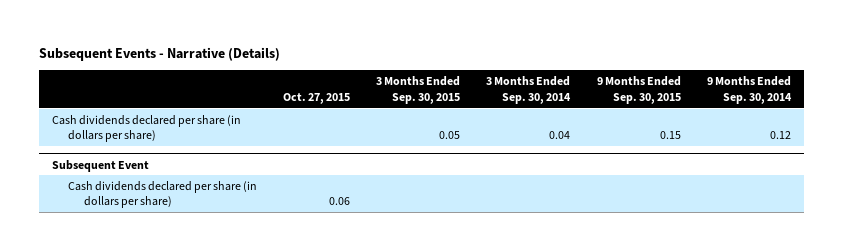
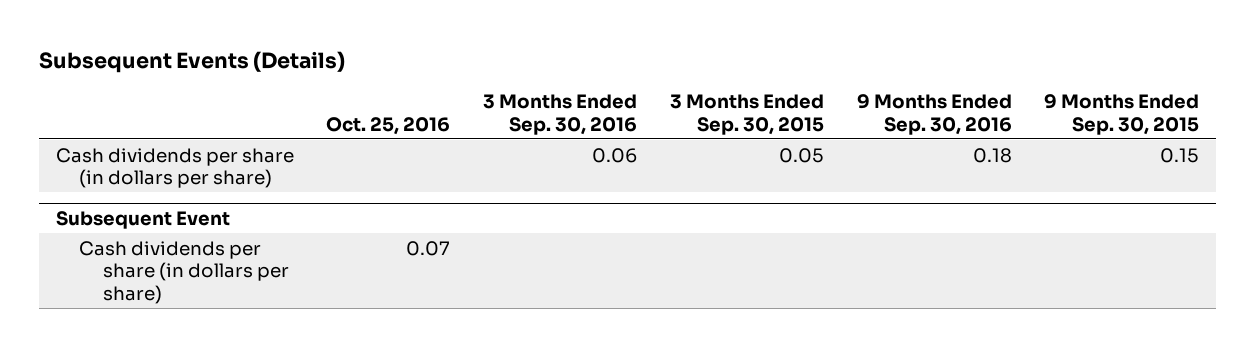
[39,47,281,62] Subsequent Events - Narrative (Details) -> [39,50,346,73] Subsequent Events (Details)
[283,92,351,104] Oct. 27, 2015 -> none
[486,76,572,104] 3 Months Ended Sep. 30, 2014 -> none
[706,76,792,104] 9 Months Ended Sep. 30, 2014 -> none
none -> [326,116,451,135] Oct. 25, 2016
none -> [483,94,638,135] 3 Months Ended Sep. 30, 2016
none -> [856,94,1012,135] 9 Months Ended Sep. 30, 2016
[52,114,242,143] Cash dividends declared per share (in dollars per share) -> [55,147,294,189] Cash dividends per share (in dollars per share)
[68,180,258,209] Cash dividends declared per share (in dollars per share) -> [79,240,289,304] Cash dividends per share (in dollars per share)

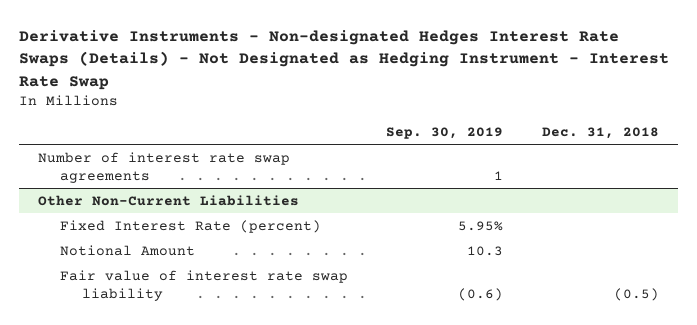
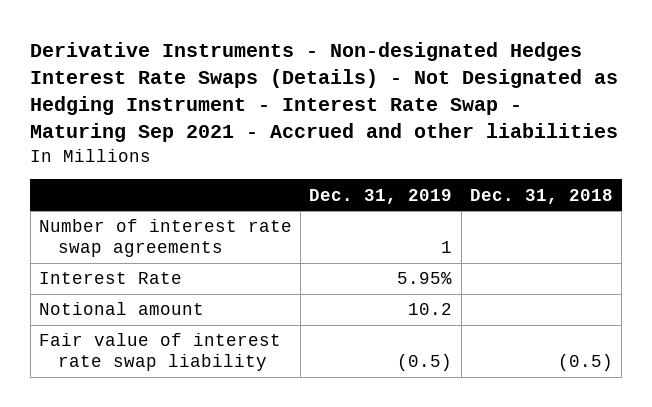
[18,29,669,90] Derivative Instruments - Non-designated Hedges Interest Rate Swaps (Details) - Not Designated as Hedging Instrument - Interest Rate Swap -> [30,42,619,143] Derivative Instruments - Non-designated Hedges Interest Rate Swaps (Details) - Not Designated as Hedging Instrument - Interest Rate Swap - Maturing Sep 2021 - Accrued and other liabilities
[386,127,504,140] Sep. 30, 2019 -> none
none -> [309,188,453,204] Dec. 31, 2019
[37,194,299,206] Other Non-Current Liabilities -> none
[59,219,321,233] Fixed Interest Rate (percent) -> none
[59,244,195,256] Notional Amount -> none
[59,269,348,301] Fair value of interest rate swap liability -> none
none -> [39,272,183,285] Interest Rate
none -> [39,302,205,316] Notional amount
none -> [39,333,282,372] Fair value of interest rate swap liability

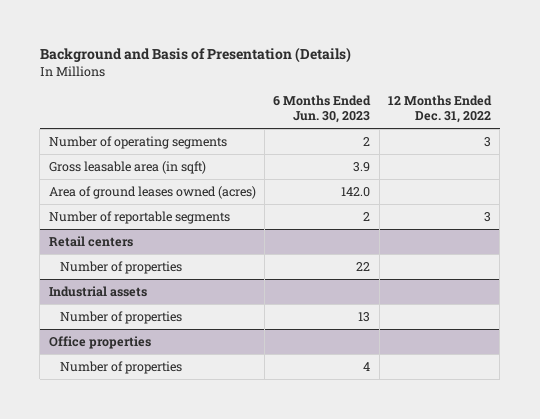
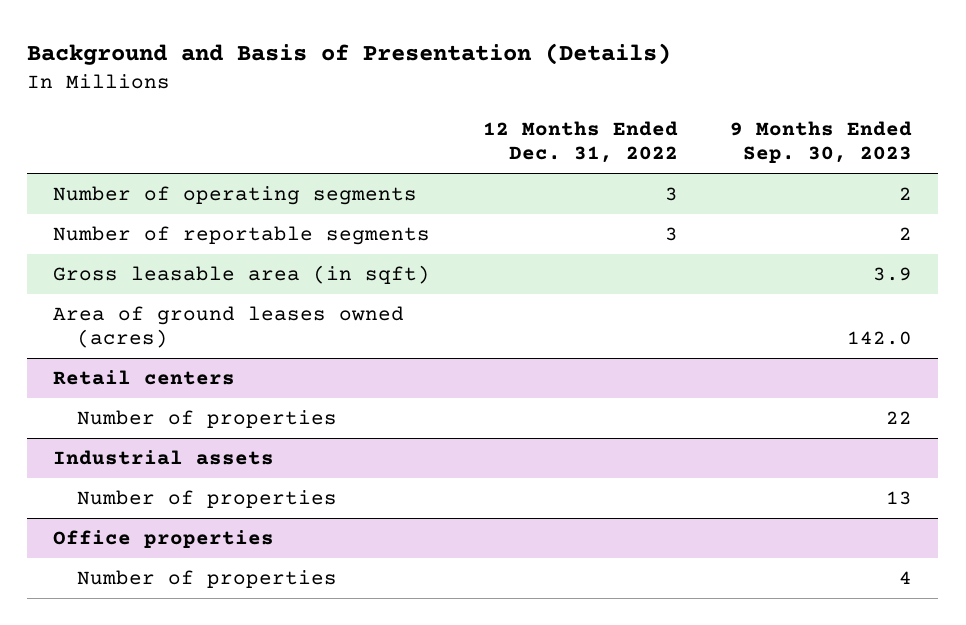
[273,94,372,124] 6 Months Ended Jun. 30, 2023 -> none
none -> [730,121,913,164] 9 Months Ended Sep. 30, 2023
[48,210,230,224] Number of reportable segments -> [53,226,431,246] Number of reportable segments

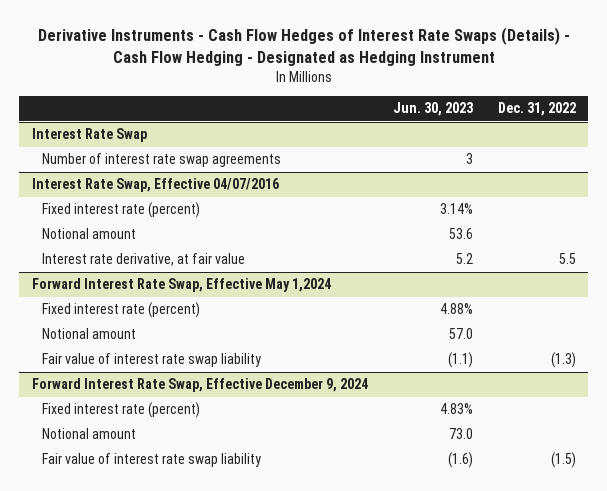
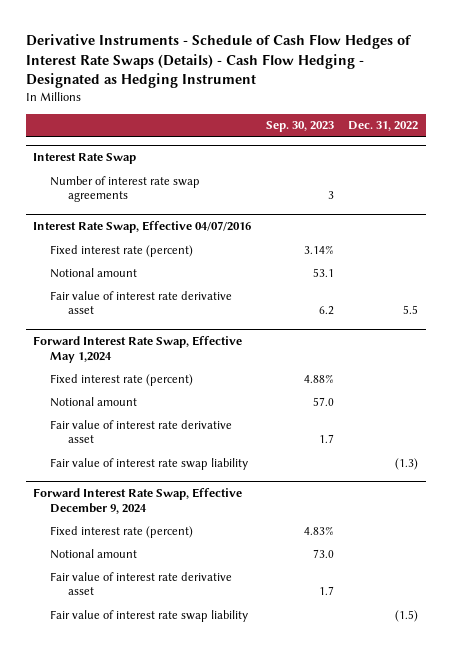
[37,27,570,66] Derivative Instruments - Cash Flow Hedges of Interest Rate Swaps (Details) - Cash Flow Hedging - Designated as Hedging Instrument -> [25,34,412,89] Derivative Instruments - Schedule of Cash Flow Hedges of Interest Rate Swaps (Details) - Cash Flow Hedging - Designated as Hedging Instrument
[392,102,473,117] Jun. 30, 2023 -> none
none -> [265,121,334,133] Sep. 30, 2023
[42,253,246,267] Interest rate derivative, at fair value -> [50,290,233,315] Fair value of interest rate derivative asset
none -> [50,419,233,444] Fair value of interest rate derivative asset
none -> [50,571,233,596] Fair value of interest rate derivative asset

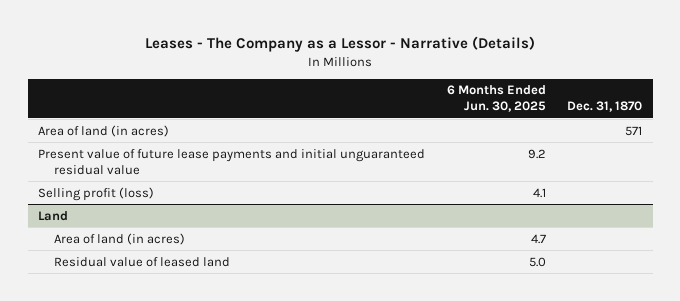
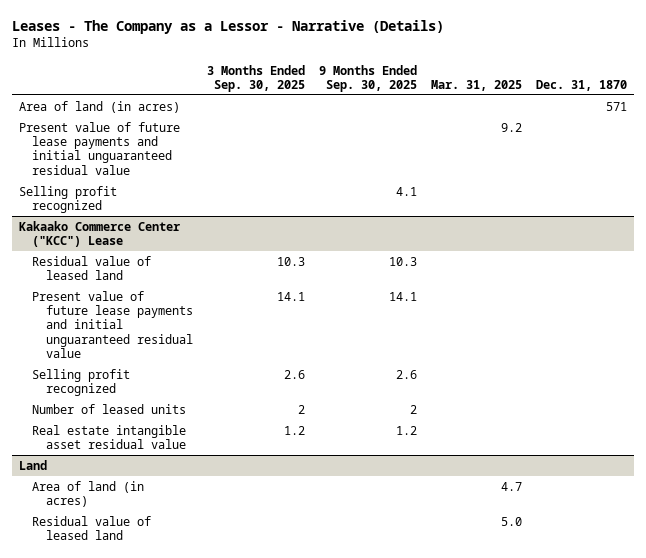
[446,85,546,113] 6 Months Ended Jun. 30, 2025 -> none
none -> [206,64,305,92] 3 Months Ended Sep. 30, 2025
none -> [318,64,417,92] 9 Months Ended Sep. 30, 2025
none -> [430,79,522,91] Mar. 31, 2025
[38,186,155,201] Selling profit (loss) -> [18,185,117,214] Selling profit recognized
none -> [18,220,180,248] Kakaako Commerce Center ("KCC") Lease
none -> [32,255,152,281] Residual value of leased land
none -> [32,290,193,358] Present value of future lease payments and initial unguaranteed residual value
none -> [32,368,131,397] Selling profit recognized
none -> [32,403,187,414] Number of leased units
none -> [32,424,187,450] Real estate intangible asset residual value

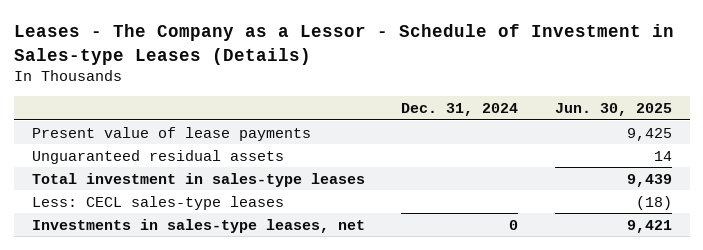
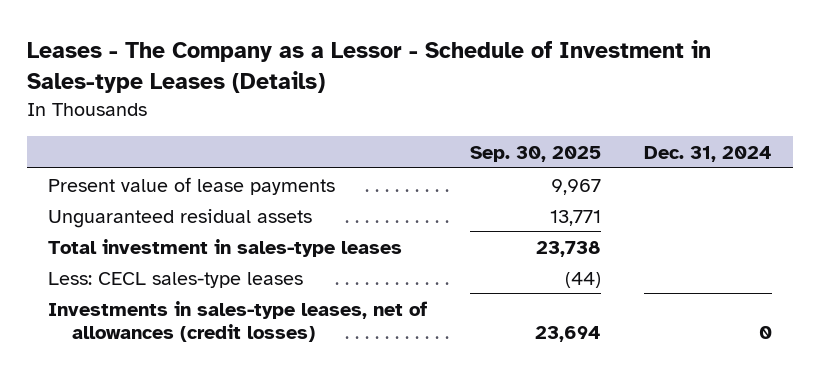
[554,102,672,116] Jun. 30, 2025 -> none
none -> [470,145,602,162] Sep. 30, 2025
[31,218,365,233] Investments in sales-type leases, net -> [48,300,428,342] Investments in sales-type leases, net of allowances (credit losses)

